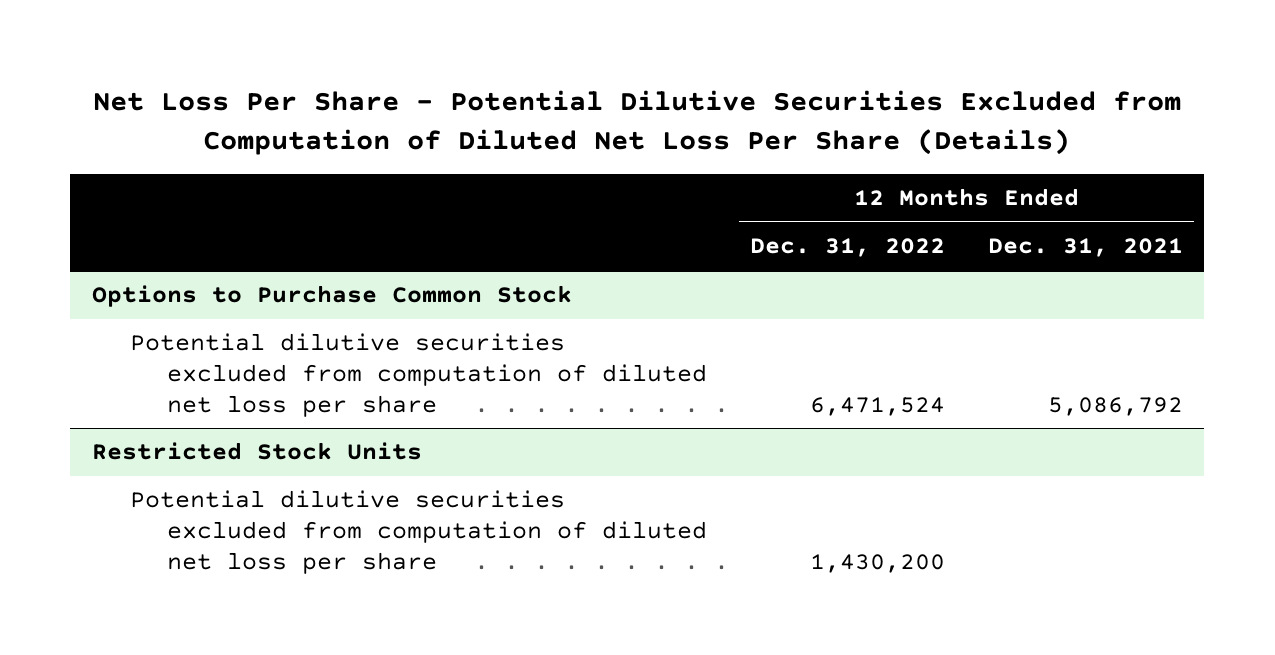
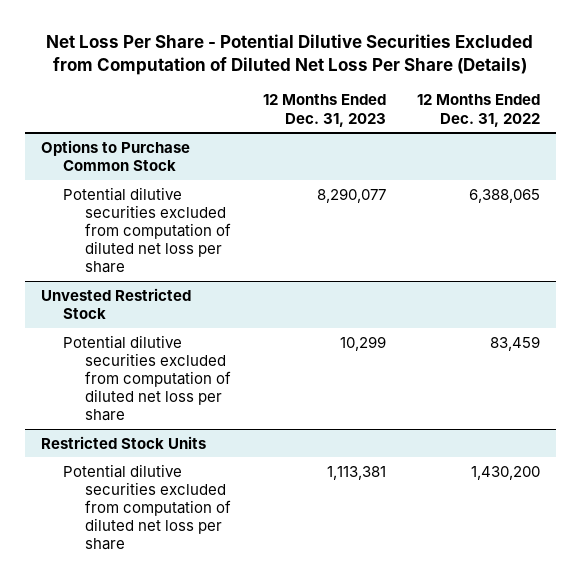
[987,238,1183,258] Dec. 31, 2021 -> none
none -> [262,94,386,127] 12 Months Ended Dec. 31, 2023
[810,396,946,416] 6,471,524 -> [468,188,540,203] 6,388,065
none -> [40,287,191,319] Unvested Restricted Stock
none -> [63,334,232,421] Potential dilutive securities excluded from computation of diluted net loss per share

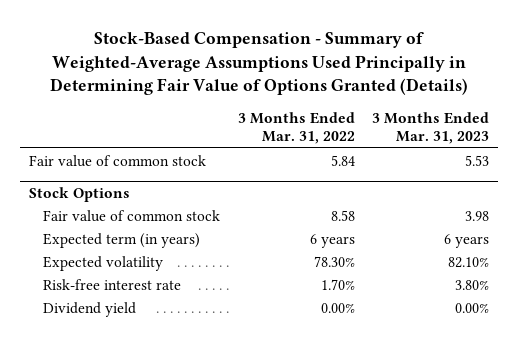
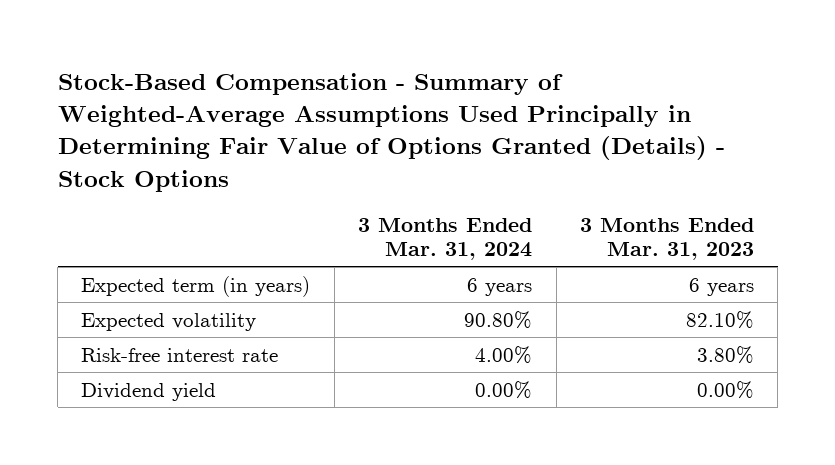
[50,32,469,96] Stock-Based Compensation - Summary of Weighted-Average Assumptions Used Principally in Determining Fair Value of Options Granted (Details) -> [57,72,725,192] Stock-Based Compensation - Summary of Weighted-Average Assumptions Used Principally in Determining Fair Value of Options Granted (Details) - Stock Options
[237,112,355,145] 3 Months Ended Mar. 31, 2022 -> none
none -> [358,218,533,261] 3 Months Ended Mar. 31, 2024
[28,154,206,167] Fair value of common stock -> none
[28,186,130,202] Stock Options -> none
[43,209,221,222] Fair value of common stock -> none

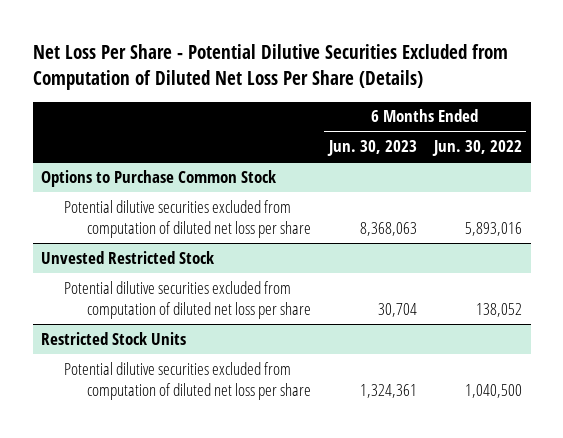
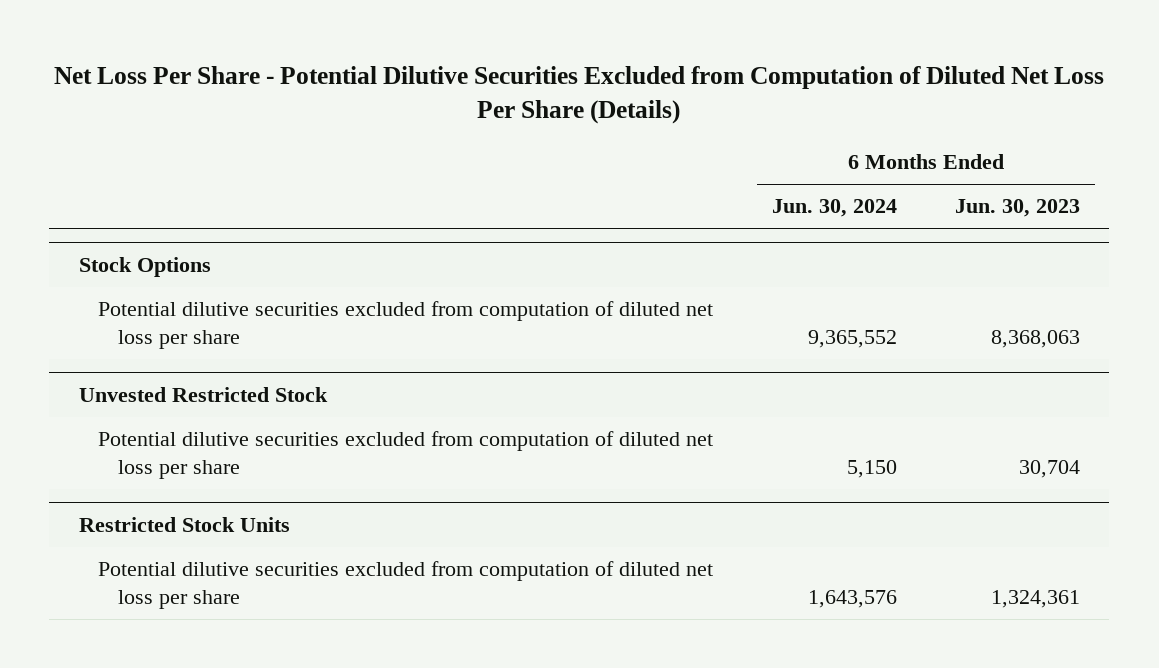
[431,140,522,157] Jun. 30, 2022 -> none
none -> [771,199,897,218] Jun. 30, 2024
[41,169,277,187] Options to Purchase Common Stock -> [78,257,211,278] Stock Options

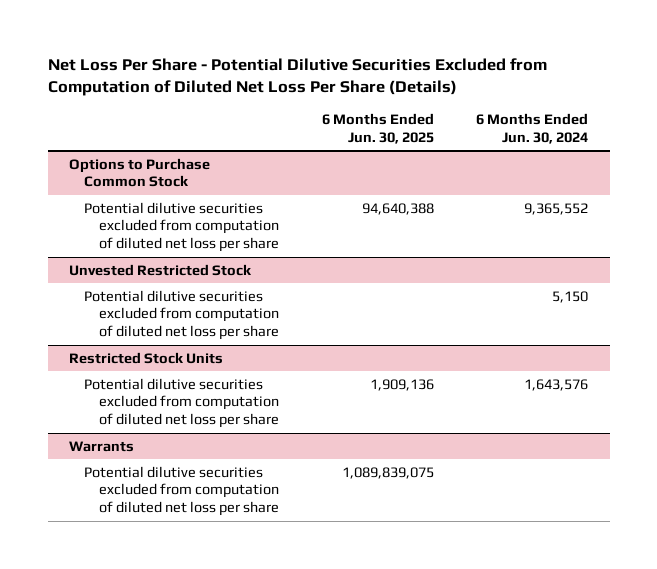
[955,199,1081,218] Jun. 30, 2023 -> none
none -> [321,113,434,144] 6 Months Ended Jun. 30, 2025
[78,257,211,278] Stock Options -> [68,157,210,188] Options to Purchase Common Stock
none -> [68,440,134,452] Warrants
none -> [84,465,280,517] Potential dilutive securities excluded from computation of diluted net loss per share

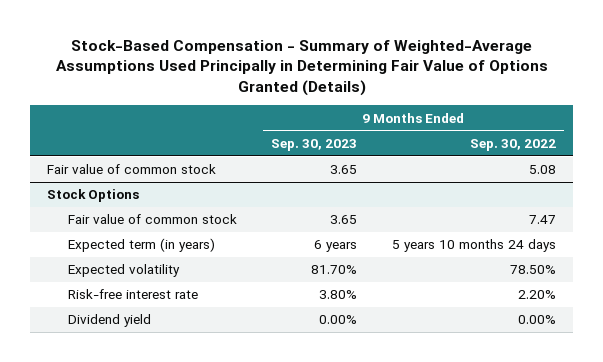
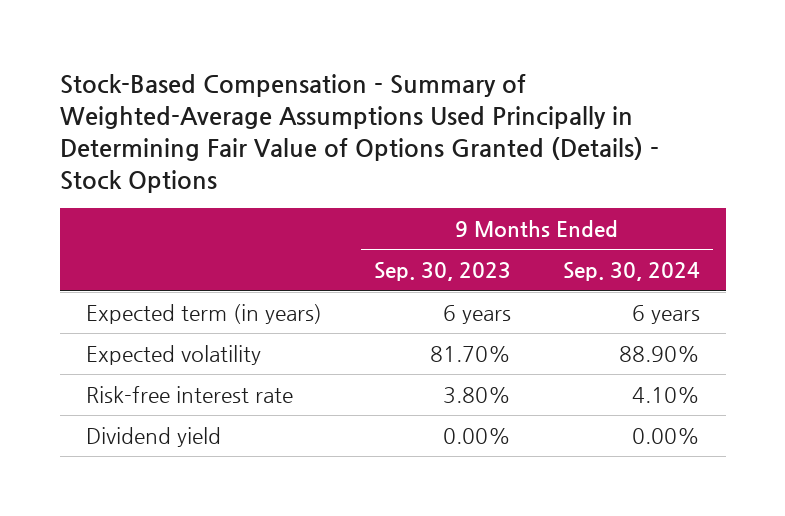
[55,39,548,97] Stock-Based Compensation - Summary of Weighted-Average Assumptions Used Principally in Determining Fair Value of Options Granted (Details) -> [59,73,659,193] Stock-Based Compensation - Summary of Weighted-Average Assumptions Used Principally in Determining Fair Value of Options Granted (Details) - Stock Options
[469,138,556,151] Sep. 30, 2022 -> none
none -> [562,262,700,282] Sep. 30, 2024
[47,164,217,175] Fair value of common stock -> none
[47,189,140,203] Stock Options -> none
[67,214,237,225] Fair value of common stock -> none

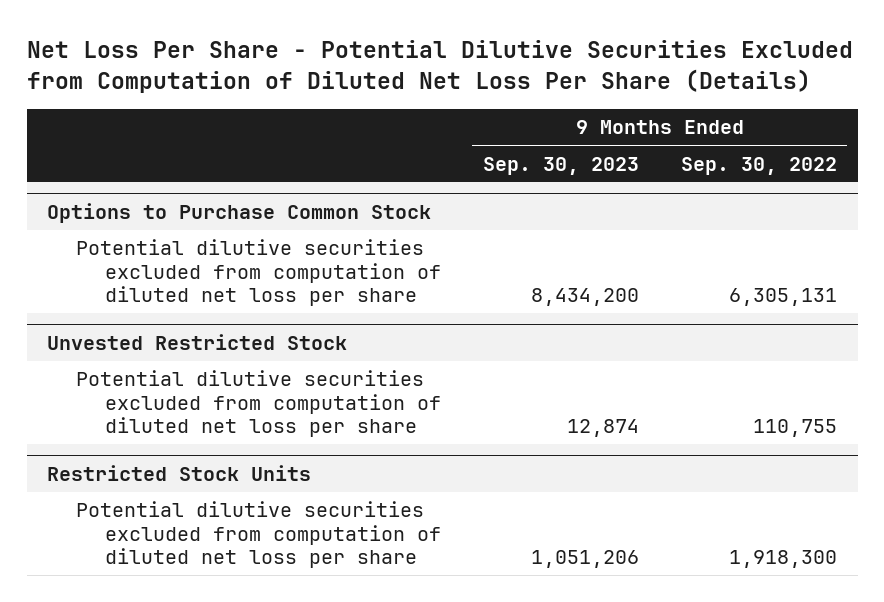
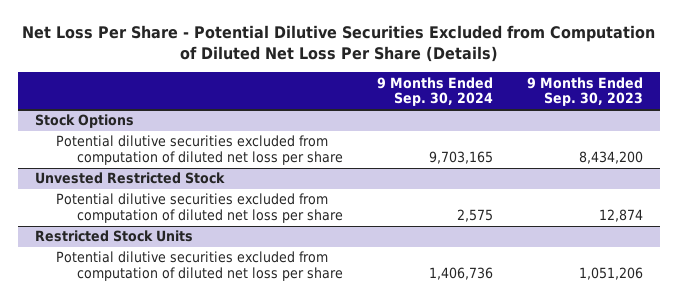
[680,156,837,175] Sep. 30, 2022 -> none
none -> [376,76,493,107] 9 Months Ended Sep. 30, 2024
[47,203,432,224] Options to Purchase Common Stock -> [34,114,134,129] Stock Options

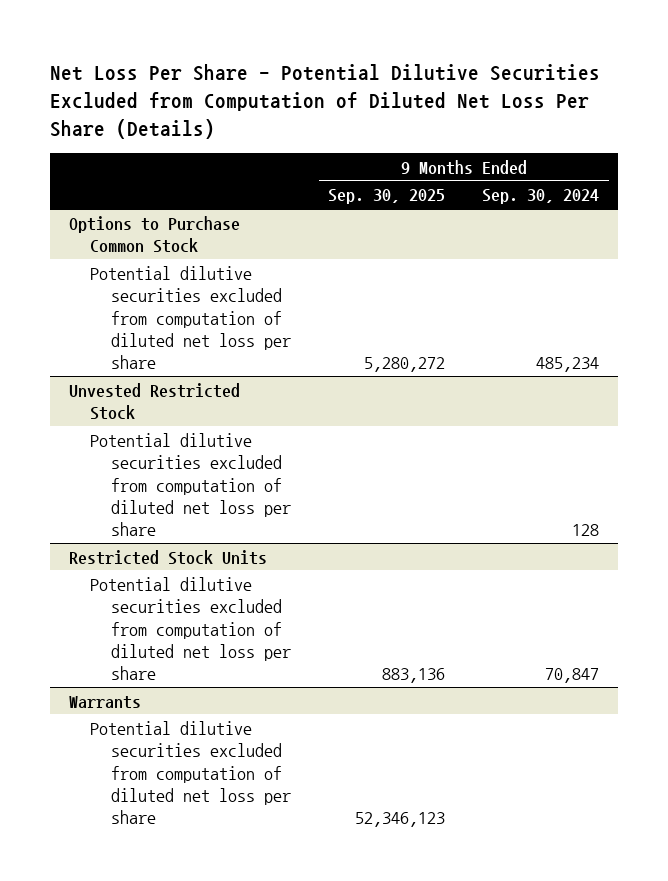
[527,76,644,107] 9 Months Ended Sep. 30, 2023 -> none
none -> [328,189,446,205] Sep. 30, 2025
[34,114,134,129] Stock Options -> [68,215,240,254] Options to Purchase Common Stock
[428,150,493,164] 9,703,165 -> [536,357,600,373] 485,234
[456,208,493,222] 2,575 -> [572,524,600,537] 128
[428,266,493,280] 1,406,736 -> [545,668,600,684] 70,847
none -> [68,695,141,709] Warrants
none -> [90,720,292,825] Potential dilutive securities excluded from computation of diluted net loss per share

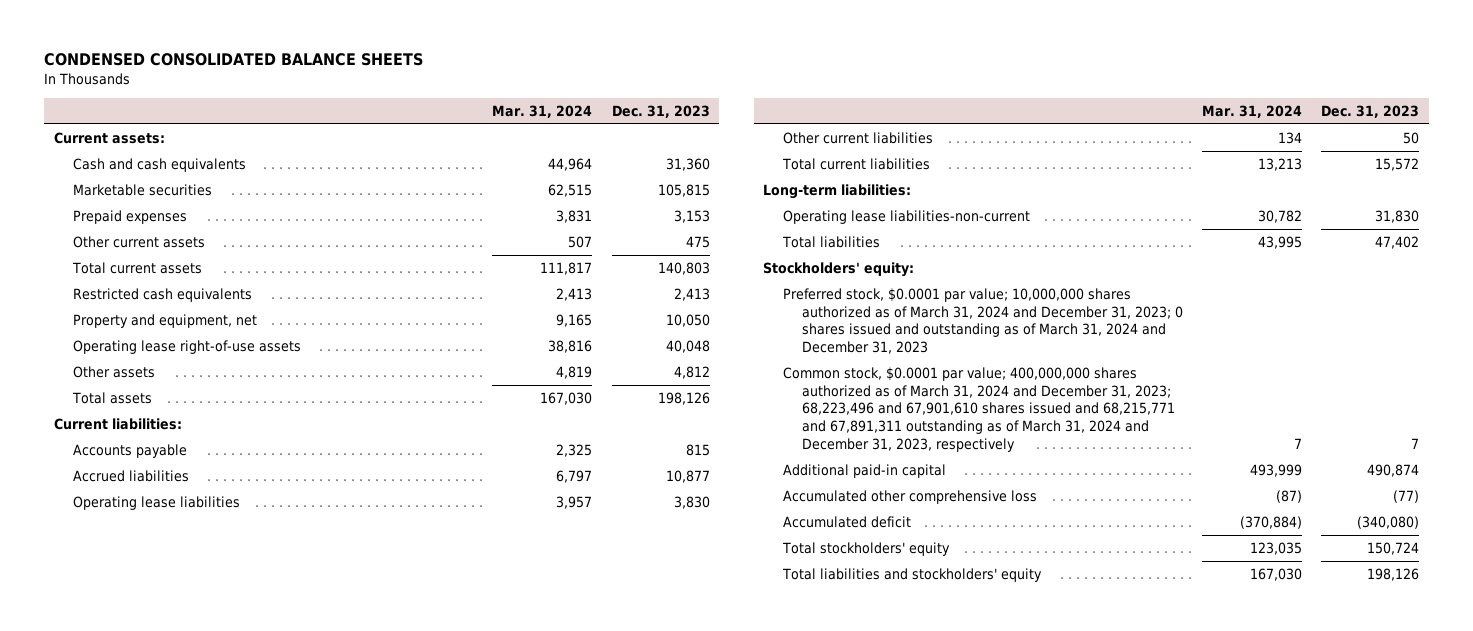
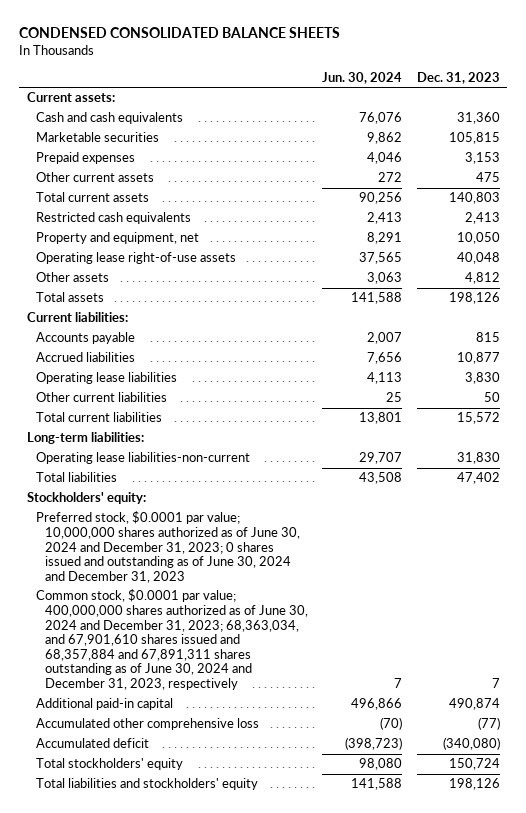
[492,104,593,118] Mar. 31, 2024 -> none
none -> [322,71,403,84] Jun. 30, 2024
[782,288,1183,355] Preferred stock, $0.0001 par value; 10,000,000 shares authorized as of March 31, 2024 and December 31, 2023; 0 shares issued and outstanding as of March 31, 2024 and December 31, 2023 -> [35,511,300,583] Preferred stock, $0.0001 par value; 10,000,000 shares authorized as of June 30, 2024 and December 31, 2023; 0 shares issued and outstanding as of June 30, 2024 and December 31, 2023
[782,367,1175,452] Common stock, $0.0001 par value; 400,000,000 shares authorized as of March 31, 2024 and December 31, 2023; 68,223,496 and 67,901,610 shares issued and 68,215,771 and 67,891,311 outstanding as of March 31, 2024 and December 31, 2023, respectively -> [35,589,308,691] Common stock, $0.0001 par value; 400,000,000 shares authorized as of June 30, 2024 and December 31, 2023; 68,363,034, and 67,901,610 shares issued and 68,357,884 and 67,891,311 shares outstanding as of June 30, 2024 and December 31, 2023, respectively

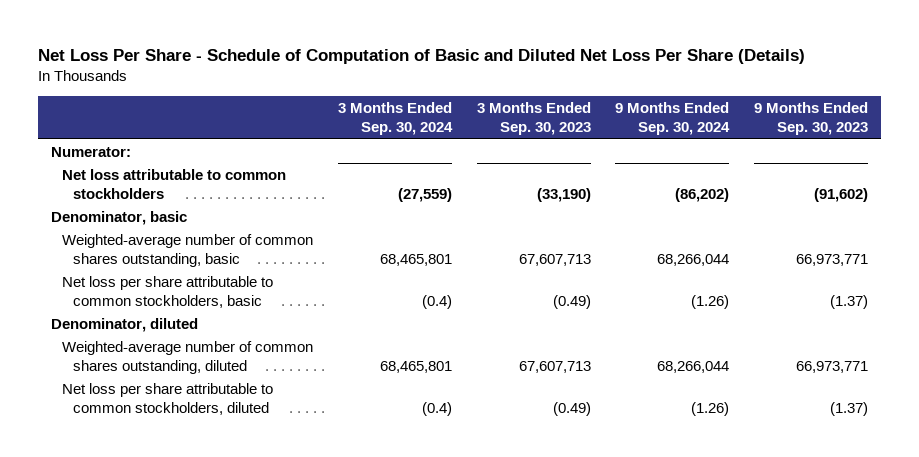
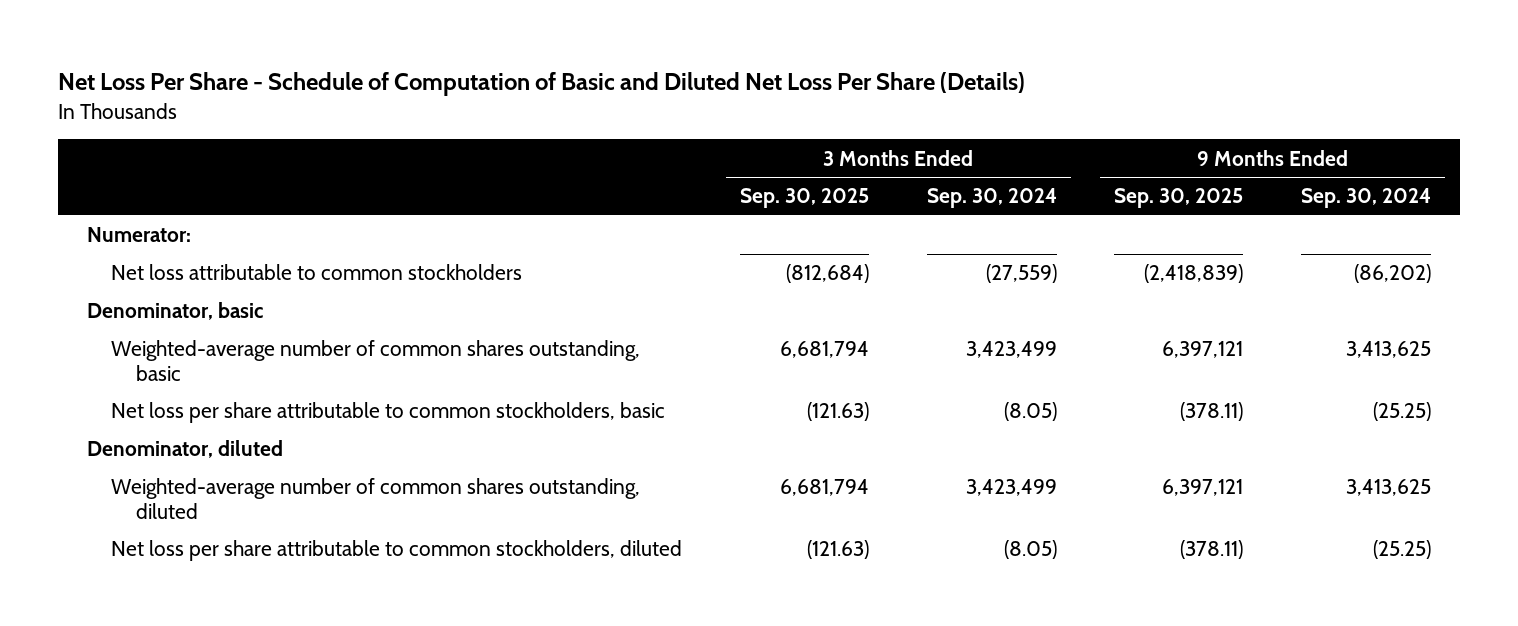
[476,102,591,136] 3 Months Ended Sep. 30, 2023 -> none
[754,102,869,136] 9 Months Ended Sep. 30, 2023 -> none
none -> [740,188,870,209] Sep. 30, 2025
none -> [1114,188,1244,209] Sep. 30, 2025
[379,253,452,266] 68,465,801 -> [965,341,1057,359] 3,423,499
[657,253,730,266] 68,266,044 -> [1345,341,1431,359] 3,413,625
[421,294,452,309] (0.4) -> [1003,402,1057,422] (8.05)
[691,294,730,309] (1.26) -> [1372,402,1431,422] (25.25)
[379,360,452,373] 68,465,801 -> [965,479,1057,497] 3,423,499
[657,360,730,373] 68,266,044 -> [1345,479,1431,497] 3,413,625
[421,401,452,416] (0.4) -> [1003,540,1057,560] (8.05)
[691,401,730,416] (1.26) -> [1372,540,1431,560] (25.25)

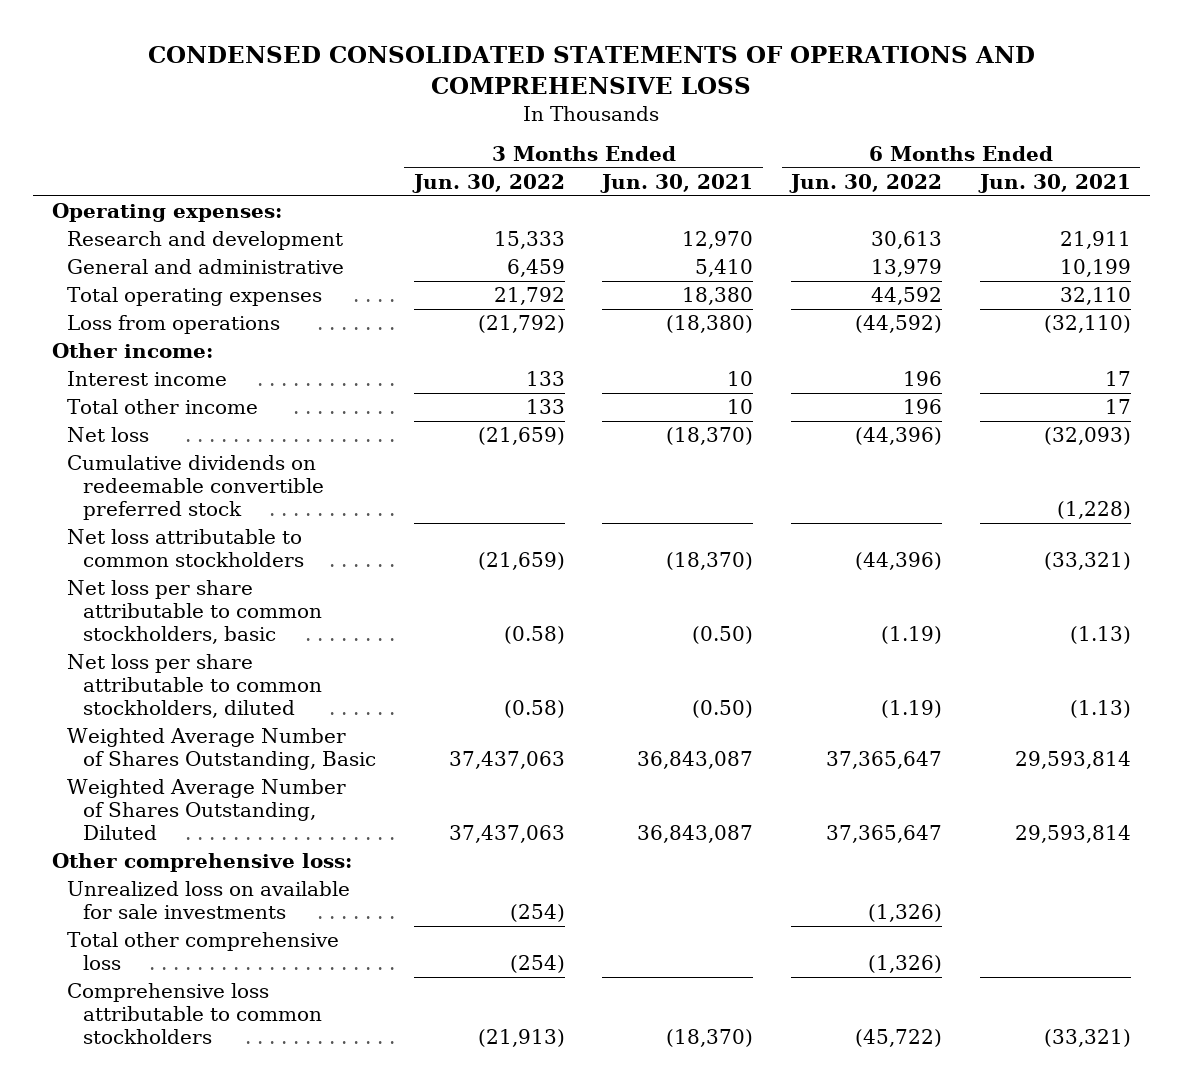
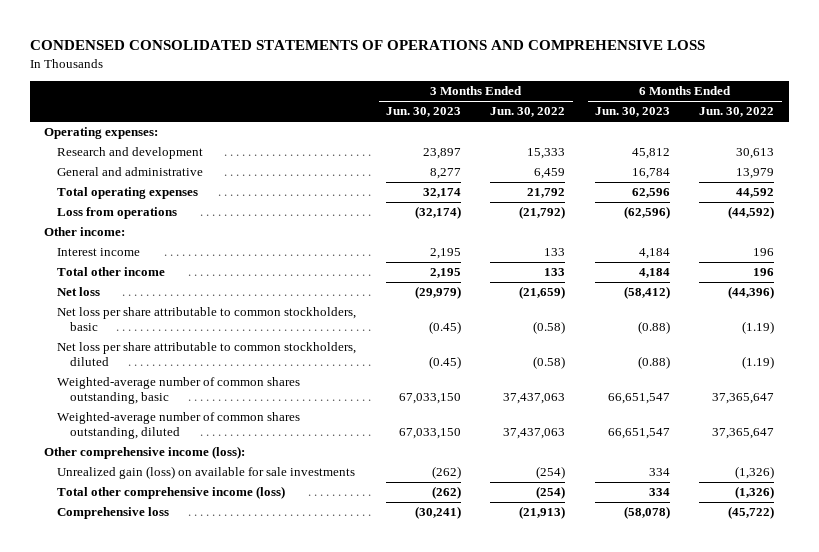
[600,173,754,193] Jun. 30, 2021 -> none
[977,173,1131,193] Jun. 30, 2021 -> none
none -> [385,107,461,118] Jun. 30, 2023
none -> [594,107,670,118] Jun. 30, 2023
[67,455,325,521] Cumulative dividends on redeemable convertible preferred stock -> none
[67,529,305,568] Net loss attributable to common stockholders -> none
[67,728,377,771] Weighted Average Number of Shares Outstanding, Basic -> [57,377,301,405] Weighted-average number of common shares outstanding, basic
[67,779,347,841] Weighted Average Number of Shares Outstanding, Diluted -> [57,412,301,440] Weighted-average number of common shares outstanding, diluted
[51,853,352,873] Other comprehensive loss: -> [44,446,246,460] Other comprehensive income (loss):
[67,881,351,920] Unrealized loss on available for sale investments -> [57,466,356,480] Unrealized gain (loss) on available for sale investments
[67,932,340,971] Total other comprehensive loss -> [57,486,286,500] Total other comprehensive income (loss)
[67,983,323,1045] Comprehensive loss attributable to common stockholders -> [57,507,170,520] Comprehensive loss

